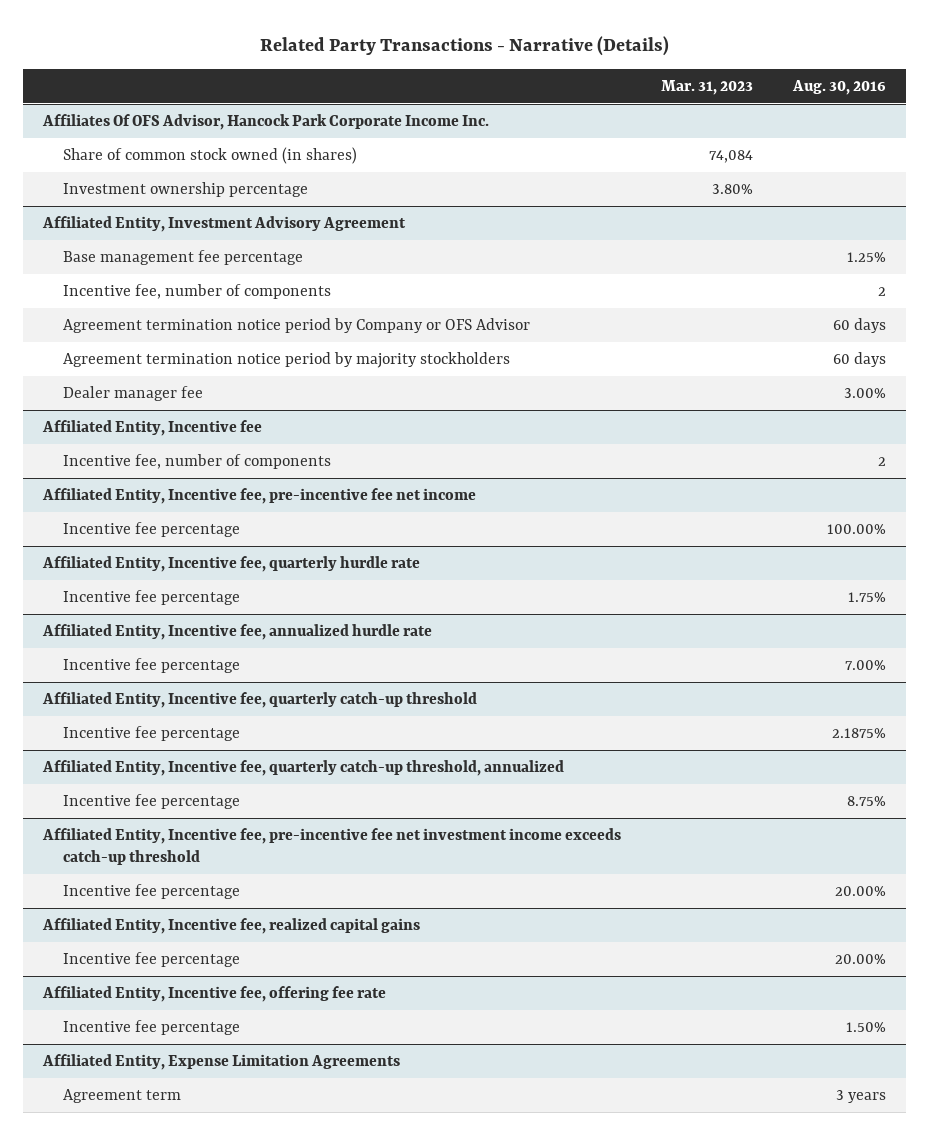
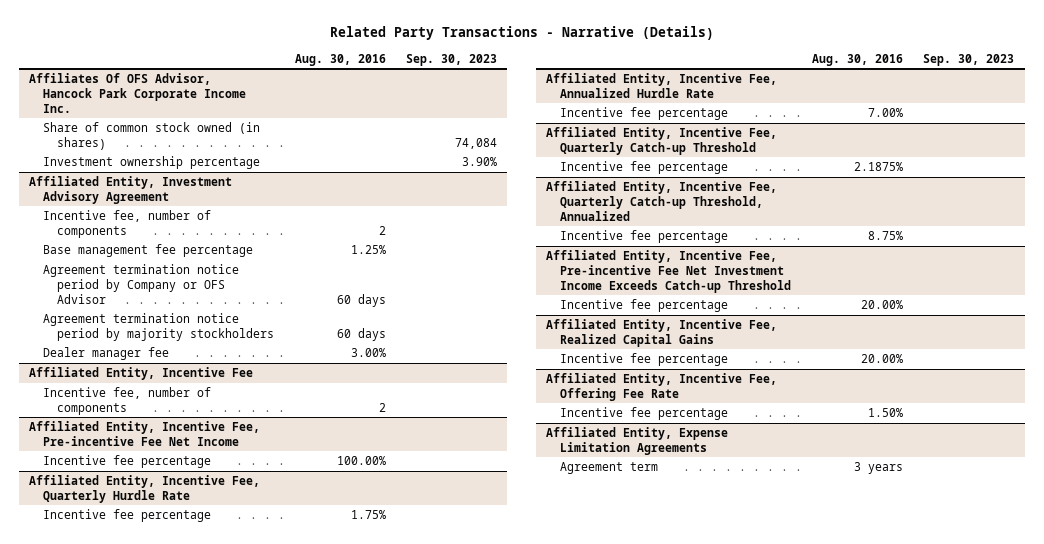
[661,79,754,95] Mar. 31, 2023 -> none
none -> [406,53,498,66] Sep. 30, 2023
[62,250,303,266] Base management fee percentage -> [43,243,254,257] Base management fee percentage
[42,420,263,437] Affiliated Entity, Incentive fee -> [29,366,254,380] Affiliated Entity, Incentive Fee
[42,488,477,505] Affiliated Entity, Incentive fee, pre-incentive fee net income -> [29,420,261,446] Affiliated Entity, Incentive Fee, Pre-incentive Fee Net Income
[42,556,421,573] Affiliated Entity, Incentive fee, quarterly hurdle rate -> [29,474,261,503] Affiliated Entity, Incentive Fee, Quarterly Hurdle Rate
[42,624,433,641] Affiliated Entity, Incentive fee, annualized hurdle rate -> [546,72,778,98] Affiliated Entity, Incentive Fee, Annualized Hurdle Rate
[42,692,478,709] Affiliated Entity, Incentive fee, quarterly catch-up threshold -> [546,126,778,155] Affiliated Entity, Incentive Fee, Quarterly Catch-up Threshold
[42,760,565,777] Affiliated Entity, Incentive fee, quarterly catch-up threshold, annualized -> [546,180,778,221] Affiliated Entity, Incentive Fee, Quarterly Catch-up Threshold, Annualized
[42,828,622,865] Affiliated Entity, Incentive fee, pre-incentive fee net investment income exceeds catch-up threshold -> [546,249,792,293] Affiliated Entity, Incentive Fee, Pre-incentive Fee Net Investment Income Exceeds Catch-up Threshold
[42,918,421,935] Affiliated Entity, Incentive fee, realized capital gains -> [546,318,778,347] Affiliated Entity, Incentive Fee, Realized Capital Gains
[42,986,387,1003] Affiliated Entity, Incentive fee, offering fee rate -> [546,372,778,401] Affiliated Entity, Incentive Fee, Offering Fee Rate

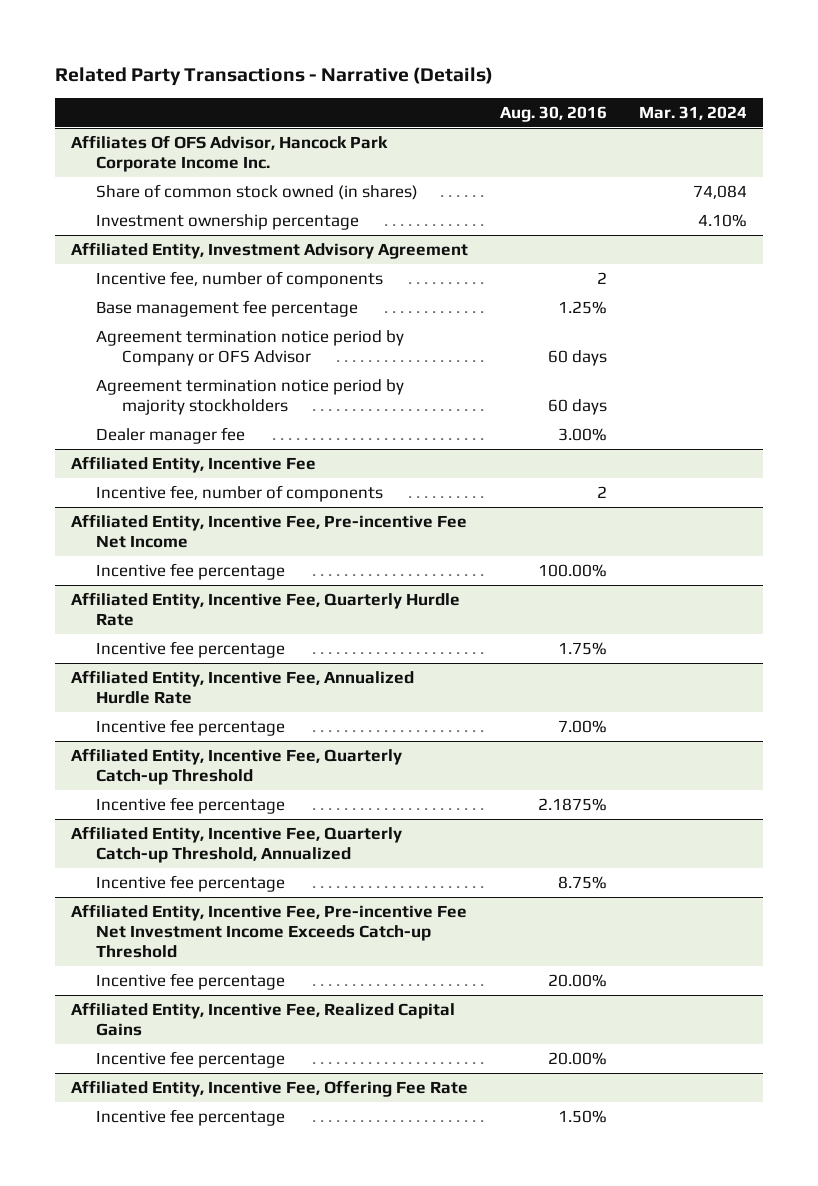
[406,53,498,66] Sep. 30, 2023 -> none
none -> [639,105,748,120] Mar. 31, 2024
[546,426,729,455] Affiliated Entity, Expense Limitation Agreements -> none
[560,461,659,474] Agreement term -> none

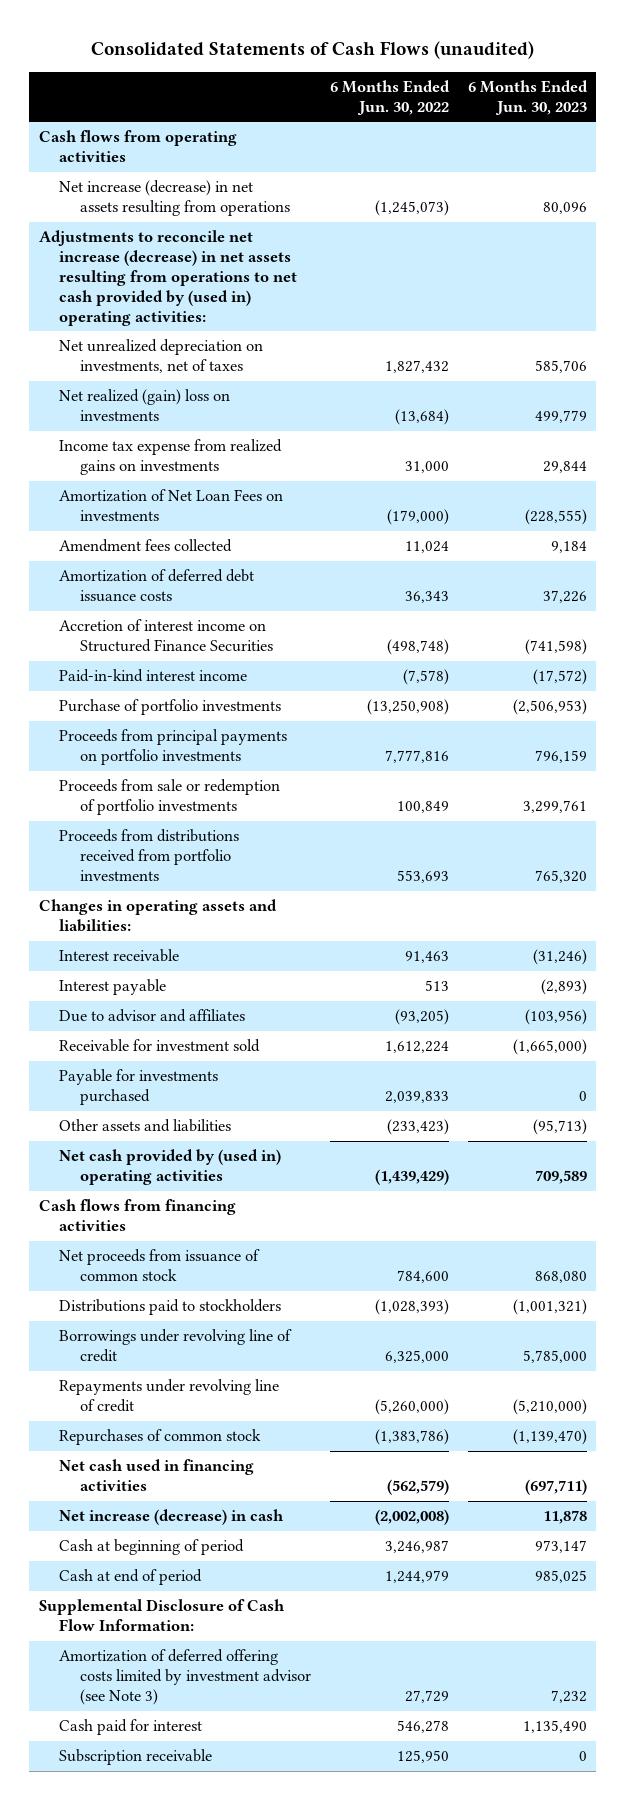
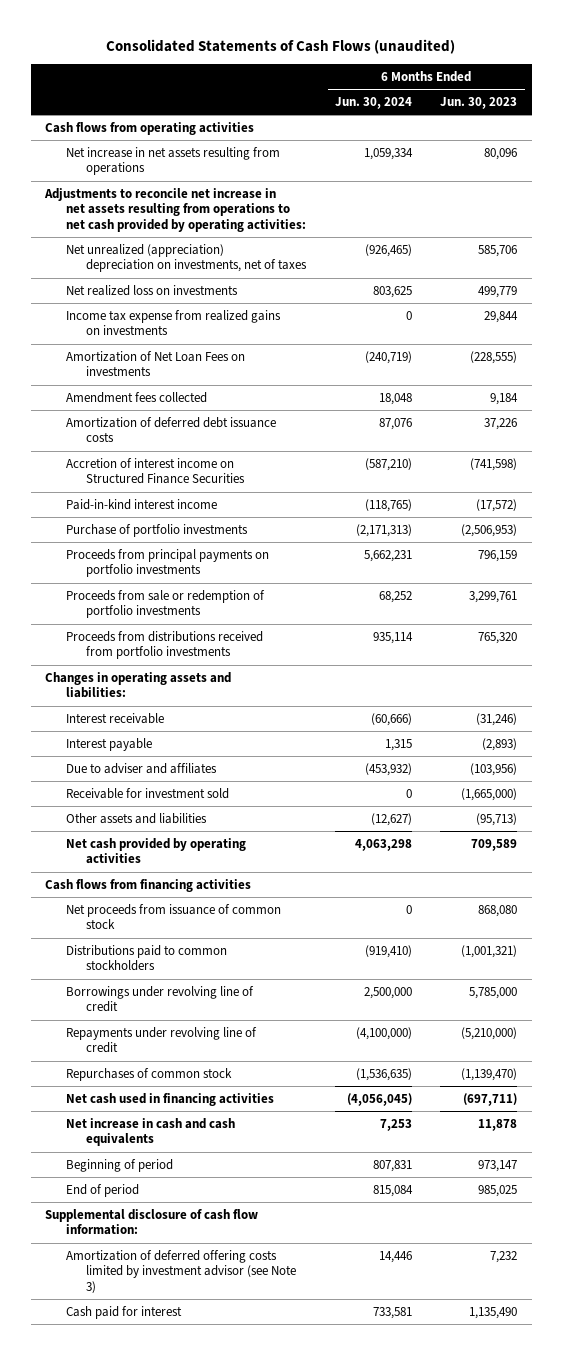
[329,79,450,115] 6 Months Ended Jun. 30, 2022 -> none
none -> [334,97,412,110] Jun. 30, 2024
[59,180,290,217] Net increase (decrease) in net assets resulting from operations -> [65,146,280,176] Net increase in net assets resulting from operations
[38,230,298,326] Adjustments to reconcile net increase (decrease) in net assets resulting from operations to net cash provided by (used in) operating activities: -> [44,187,306,232] Adjustments to reconcile net increase in net assets resulting from operations to net cash provided by operating activities:
[59,339,264,374] Net unrealized depreciation on investments, net of taxes -> [65,243,308,273] Net unrealized (appreciation) depreciation on investments, net of taxes
[59,389,231,422] Net realized (gain) loss on investments -> [65,284,238,296] Net realized loss on investments
[59,1009,246,1023] Due to advisor and affiliates -> [65,762,217,774] Due to adviser and affiliates
[59,1069,219,1106] Payable for investments purchased -> none
[59,1149,282,1186] Net cash provided by (used in) operating activities -> [65,837,246,865] Net cash provided by operating activities
[59,1299,282,1316] Distributions paid to stockholders -> [65,944,227,972] Distributions paid to common stockholders
[59,1509,285,1526] Net increase (decrease) in cash -> [65,1117,235,1147] Net increase in cash and cash equivalents
[59,1539,245,1556] Cash at beginning of period -> [65,1158,173,1172] Beginning of period
[59,1569,203,1586] Cash at end of period -> [65,1183,139,1197] End of period
[38,1599,285,1632] Supplemental Disclosure of Cash Flow Information: -> [45,1208,259,1236] Supplemental disclosure of cash flow information:
[59,1749,213,1766] Subscription receivable -> none

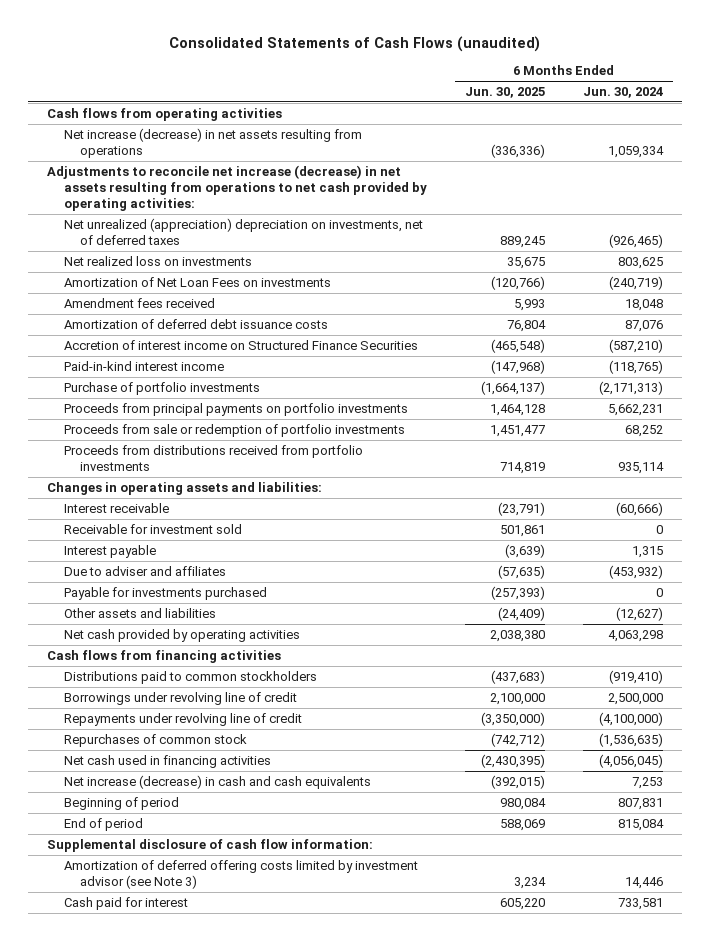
[440,97,518,110] Jun. 30, 2023 -> none
none -> [464,87,545,99] Jun. 30, 2025
[65,146,280,176] Net increase in net assets resulting from operations -> [63,127,362,158] Net increase (decrease) in net assets resulting from operations
[44,187,306,232] Adjustments to reconcile net increase in net assets resulting from operations to net cash provided by operating activities: -> [47,164,427,211] Adjustments to reconcile net increase (decrease) in net assets resulting from operations to net cash provided by operating activities:
[65,243,308,273] Net unrealized (appreciation) depreciation on investments, net of taxes -> [63,217,423,245] Net unrealized (appreciation) depreciation on investments, net of deferred taxes
[65,309,281,336] Income tax expense from realized gains on investments -> none
[65,391,207,403] Amendment fees collected -> [63,297,215,308] Amendment fees received
[65,787,229,799] Receivable for investment sold -> [63,523,242,534] Receivable for investment sold
none -> [63,586,267,600] Payable for investments purchased
[65,903,281,930] Net proceeds from issuance of common stock -> none
[65,1117,235,1147] Net increase in cash and cash equivalents -> [63,774,371,789] Net increase (decrease) in cash and cash equivalents

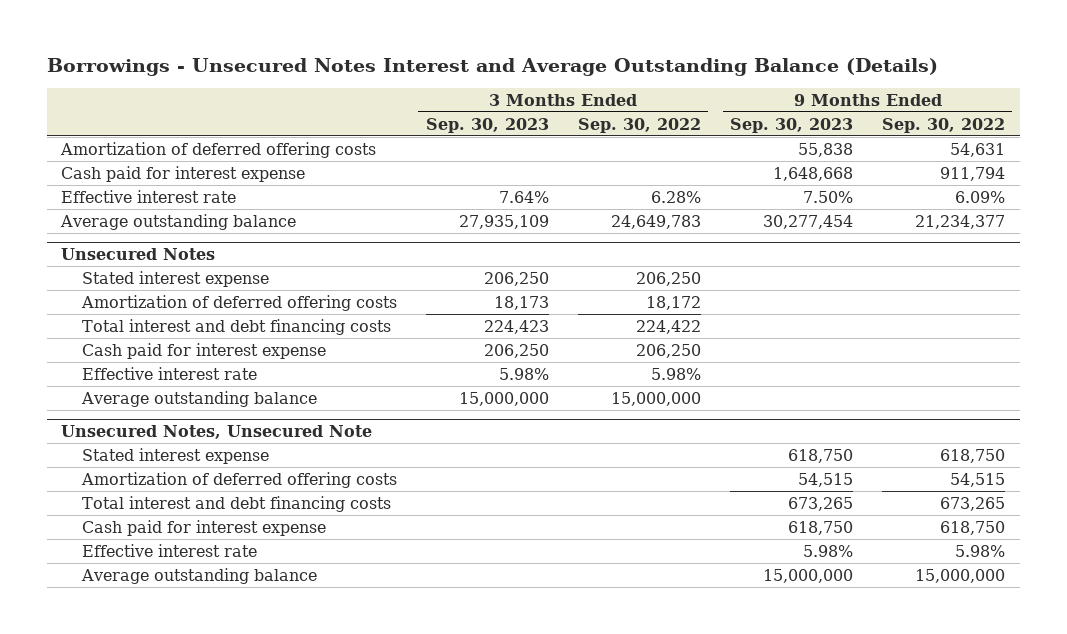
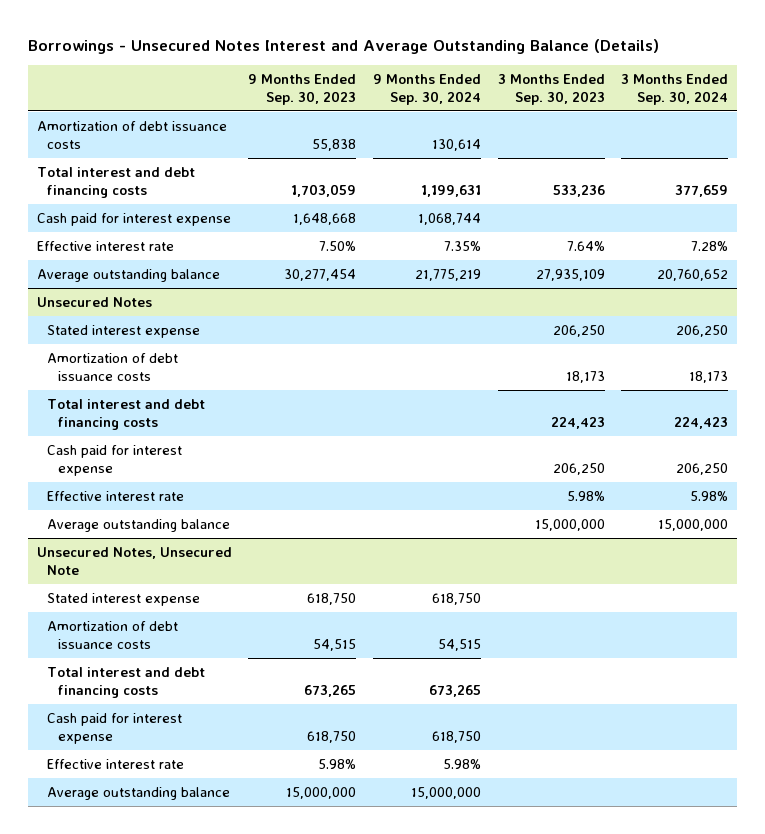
[577,117,701,133] Sep. 30, 2022 -> none
[882,117,1006,133] Sep. 30, 2022 -> none
none -> [373,74,482,105] 9 Months Ended Sep. 30, 2024
none -> [621,74,729,105] 3 Months Ended Sep. 30, 2024
[60,141,377,158] Amortization of deferred offering costs -> [36,121,227,149] Amortization of debt issuance costs
none -> [36,167,195,198] Total interest and debt financing costs
[80,294,397,311] Amortization of deferred offering costs -> [47,353,179,381] Amortization of debt issuance costs
[80,471,397,488] Amortization of deferred offering costs -> [47,621,179,649] Amortization of debt issuance costs

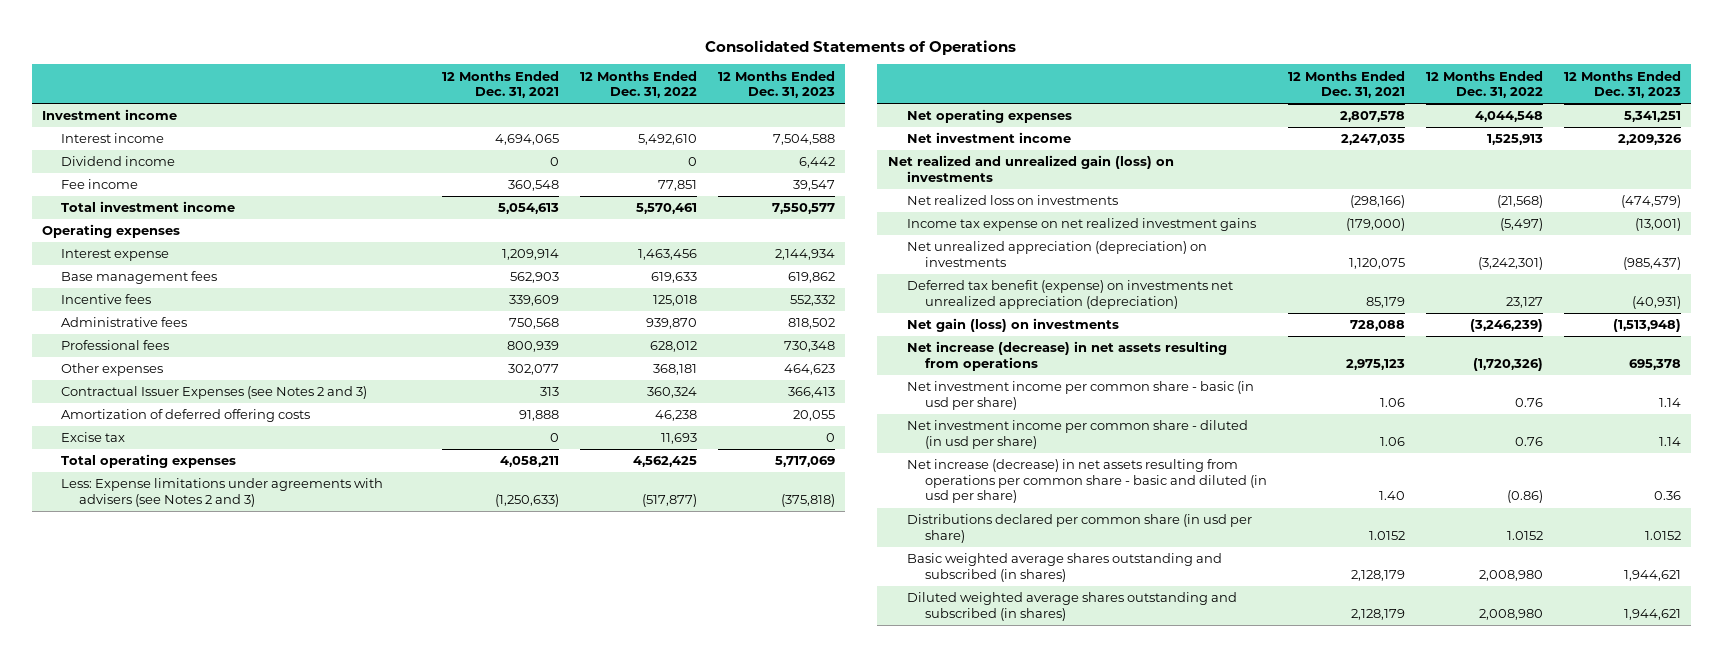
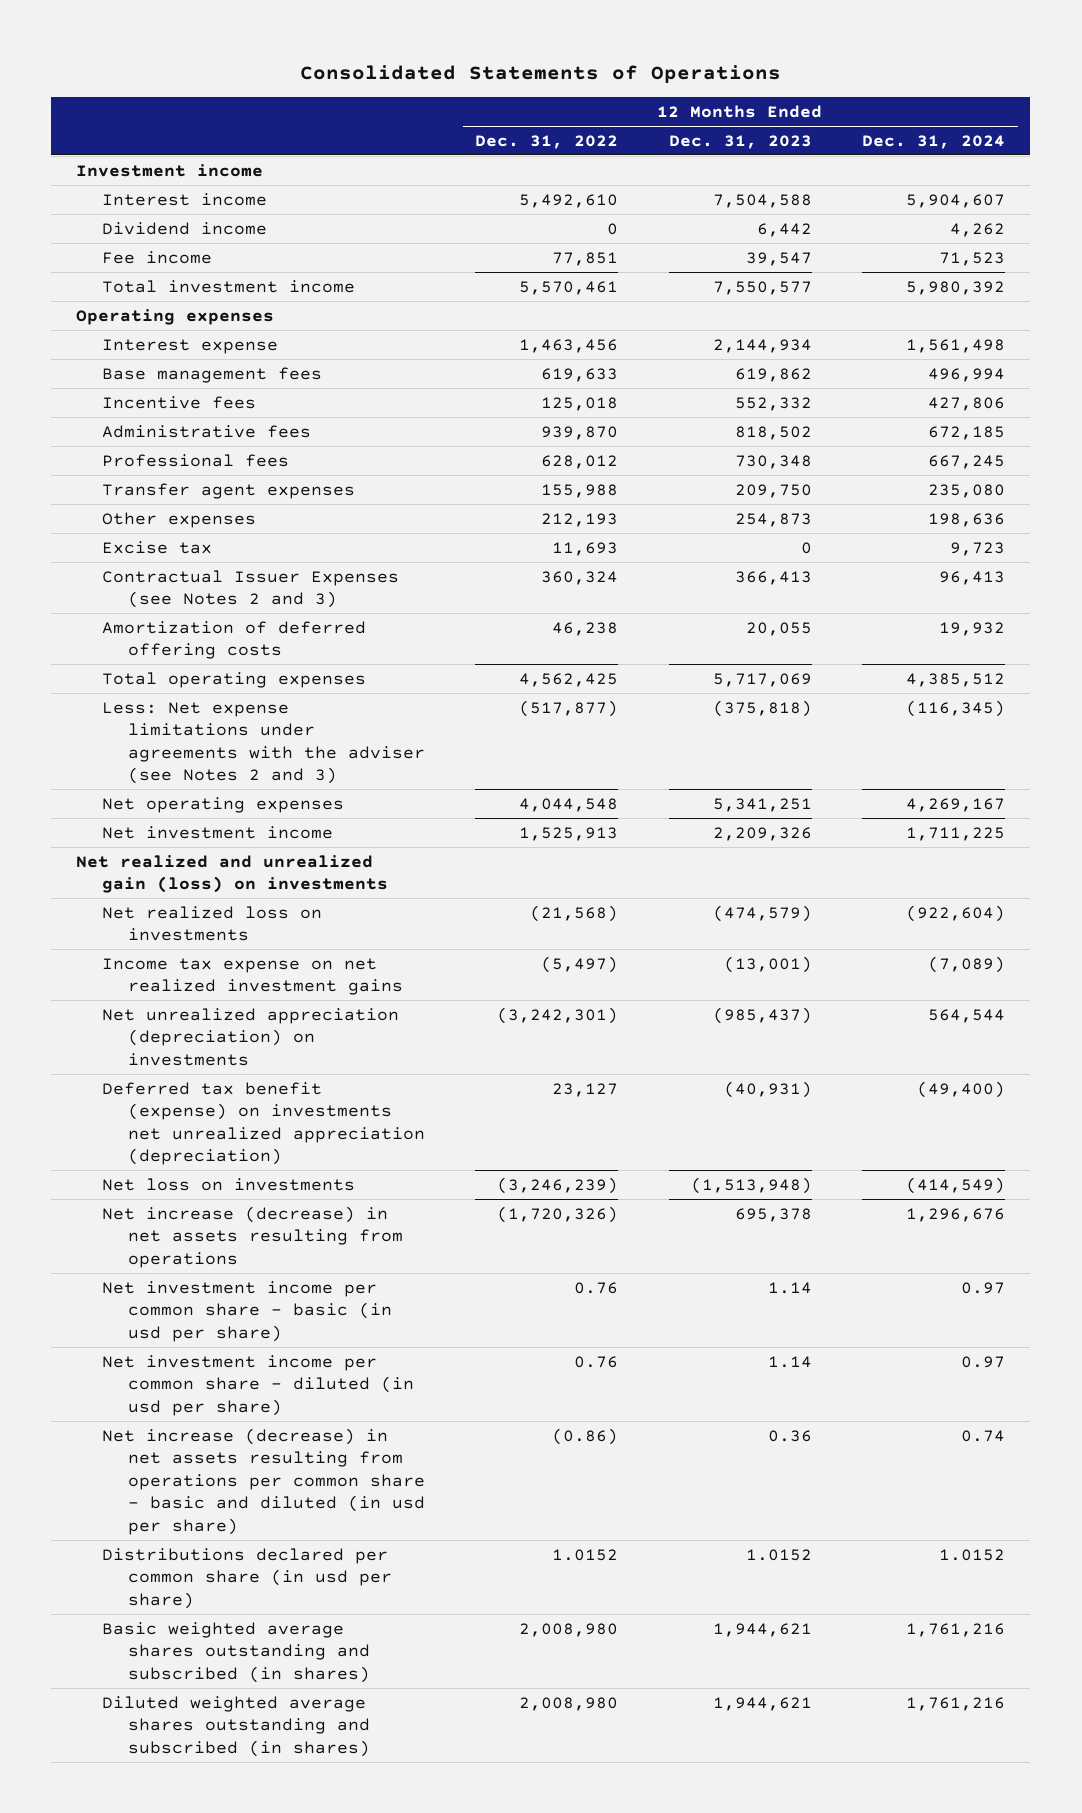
[442,70,560,99] 12 Months Ended Dec. 31, 2021 -> none
none -> [862,134,1006,149] Dec. 31, 2024
none -> [102,482,356,499] Transfer agent expenses
[653,364,698,376] 368,181 -> [541,512,619,527] 212,193
[783,364,835,376] 464,623 -> [734,512,812,527] 254,873
[60,432,125,443] Excise tax -> [102,540,213,554] Excise tax
[60,478,383,507] Less: Expense limitations under agreements with advisers (see Notes 2 and 3) -> [102,701,425,785] Less: Net expense limitations under agreements with the adviser (see Notes 2 and 3)
[906,318,1119,333] Net gain (loss) on investments -> [102,1177,356,1191] Net loss on investments

